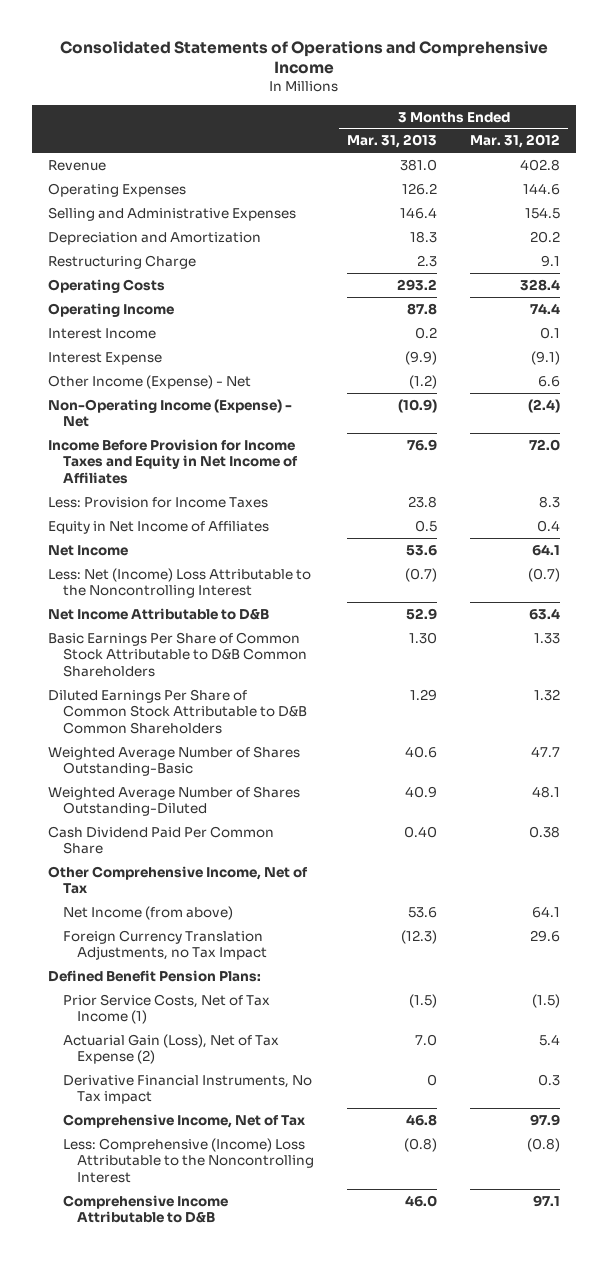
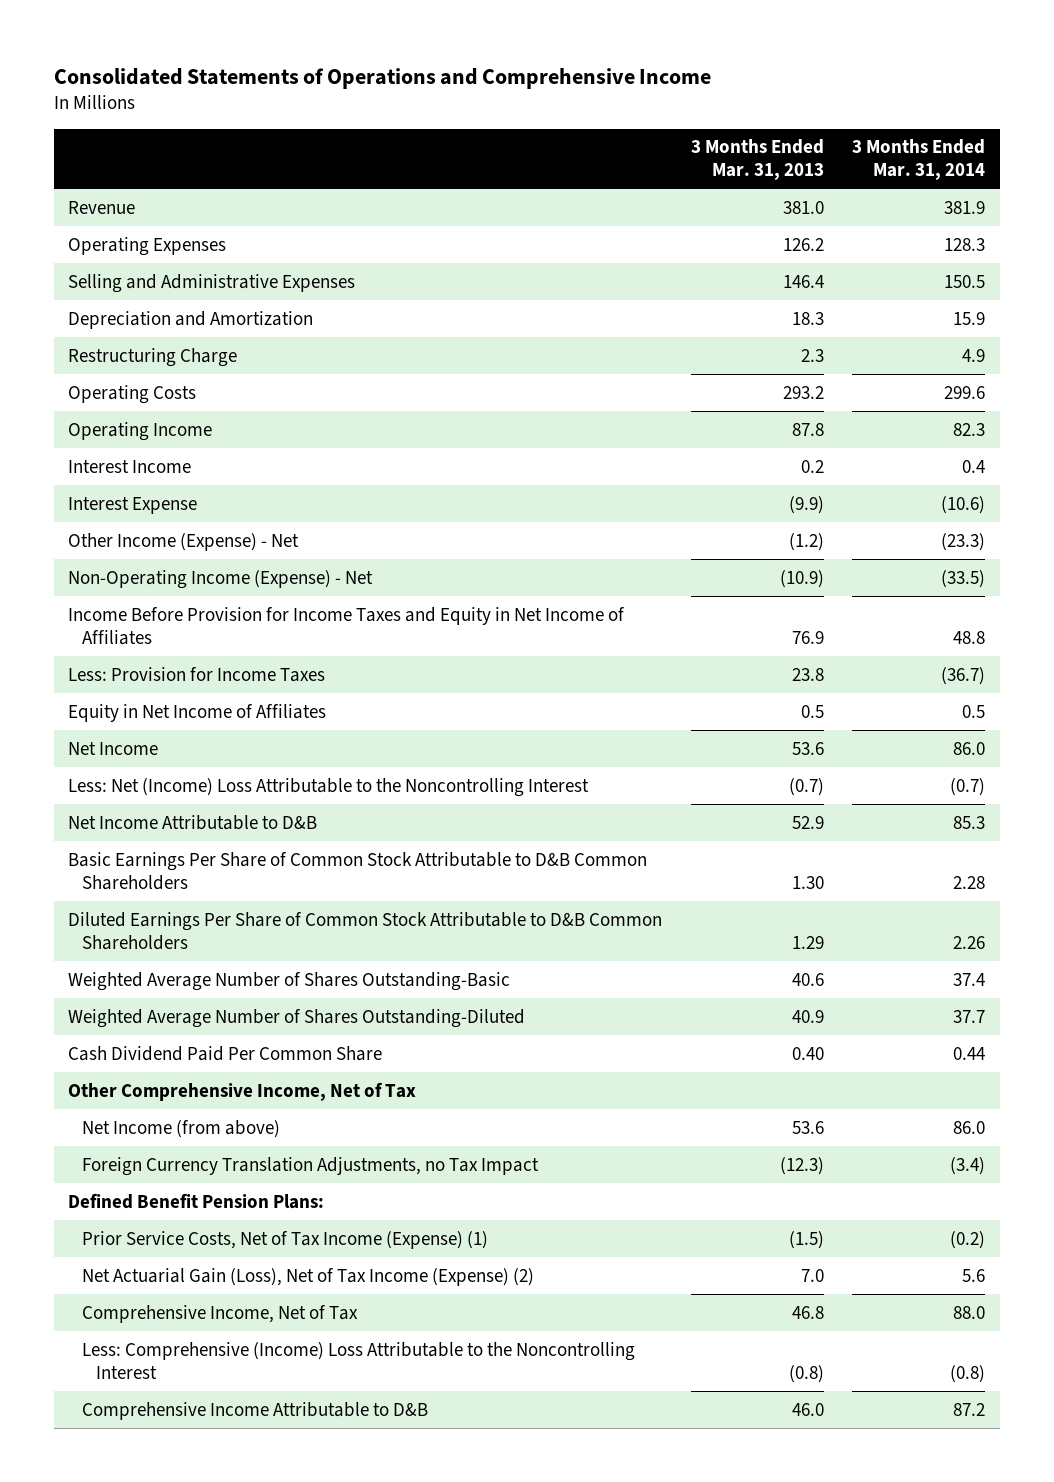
[470,134,561,149] Mar. 31, 2012 -> none
none -> [852,139,986,181] 3 Months Ended Mar. 31, 2014
[62,1074,312,1105] Derivative Financial Instruments, No Tax impact -> none
[62,993,270,1025] Prior Service Costs, Net of Tax Income (1) -> [81,1230,488,1249] Prior Service Costs, Net of Tax Income (Expense) (1)
[62,1033,279,1065] Actuarial Gain (Loss), Net of Tax Expense (2) -> [81,1267,534,1286] Net Actuarial Gain (Loss), Net of Tax Income (Expense) (2)

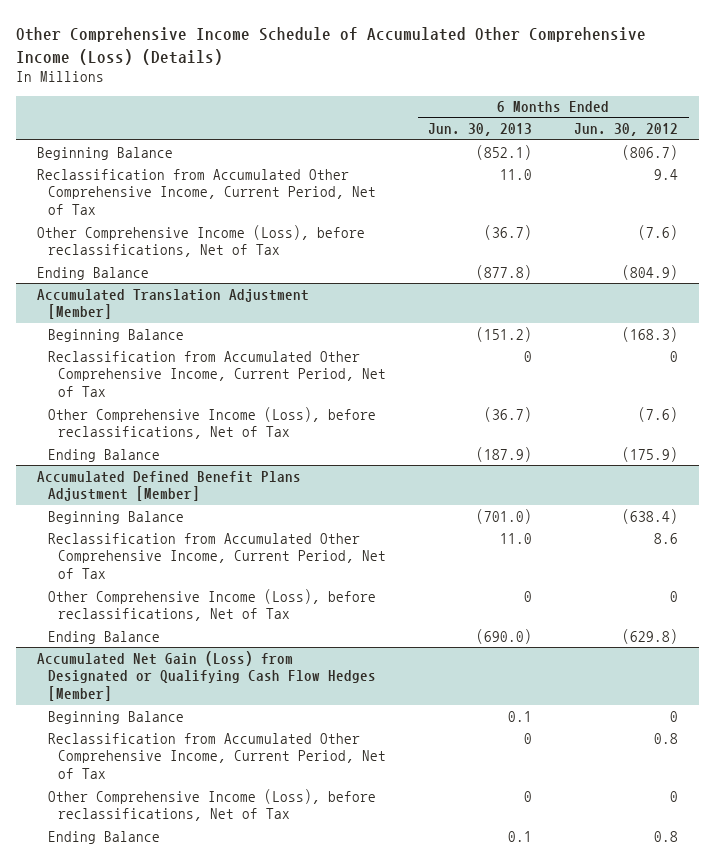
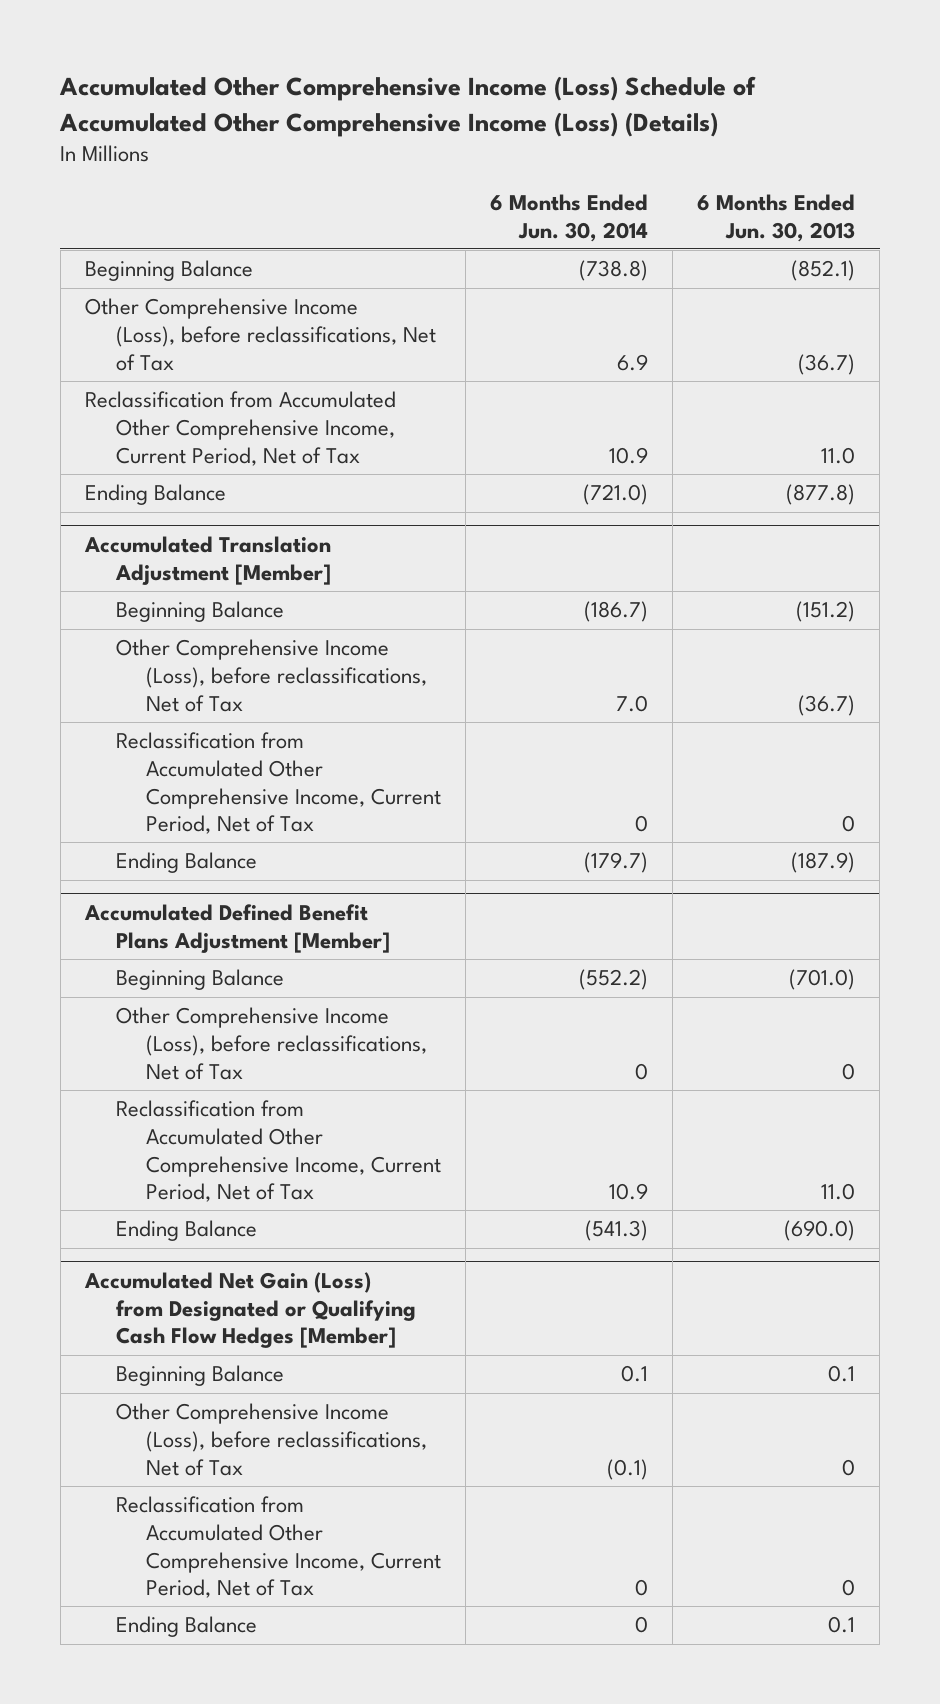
[16,26,647,65] Other Comprehensive Income Schedule of Accumulated Other Comprehensive Income (Loss) (Details) -> [59,76,757,137] Accumulated Other Comprehensive Income (Loss) Schedule of Accumulated Other Comprehensive Income (Loss) (Details)
[574,123,679,137] Jun. 30, 2012 -> none
none -> [490,193,649,242] 6 Months Ended Jun. 30, 2014
[37,168,376,216] Reclassification from Accumulated Other Comprehensive Income, Current Period, Net of Tax -> [84,391,396,466] Reclassification from Accumulated Other Comprehensive Income, Current Period, Net of Tax
[47,350,387,398] Reclassification from Accumulated Other Comprehensive Income, Current Period, Net of Tax -> [115,732,442,835] Reclassification from Accumulated Other Comprehensive Income, Current Period, Net of Tax
[47,532,387,580] Reclassification from Accumulated Other Comprehensive Income, Current Period, Net of Tax -> [115,1100,442,1203] Reclassification from Accumulated Other Comprehensive Income, Current Period, Net of Tax
[47,732,387,780] Reclassification from Accumulated Other Comprehensive Income, Current Period, Net of Tax -> [115,1496,442,1599] Reclassification from Accumulated Other Comprehensive Income, Current Period, Net of Tax

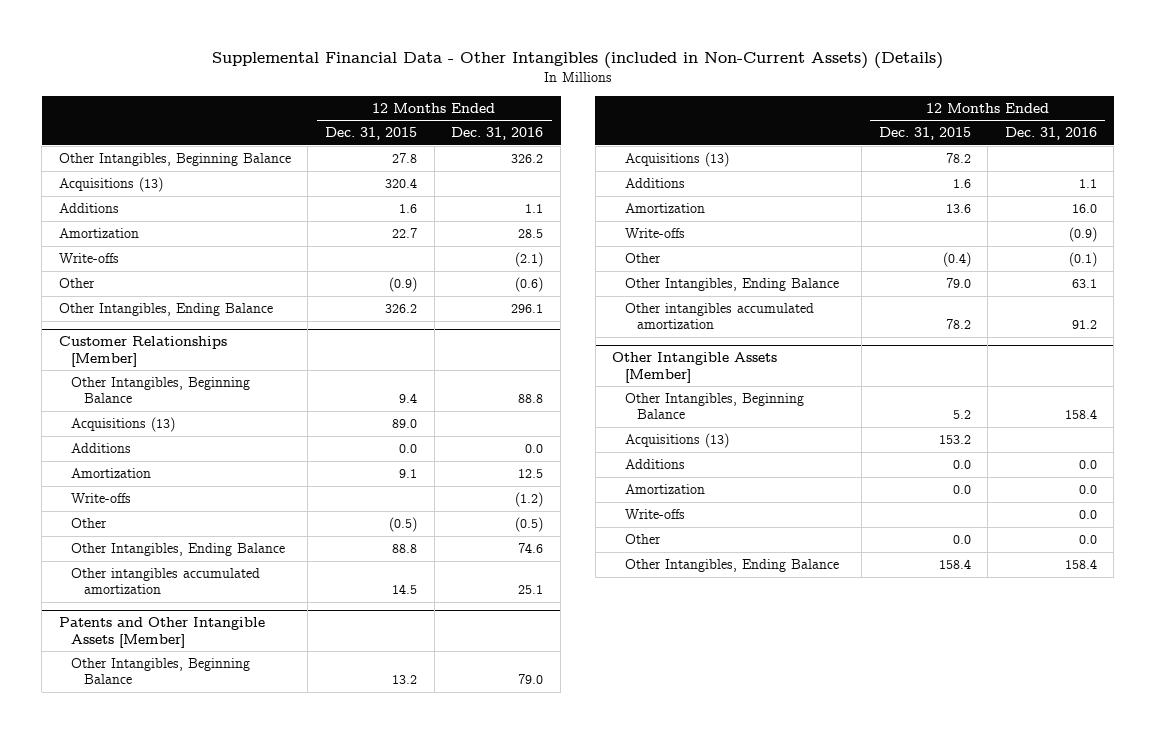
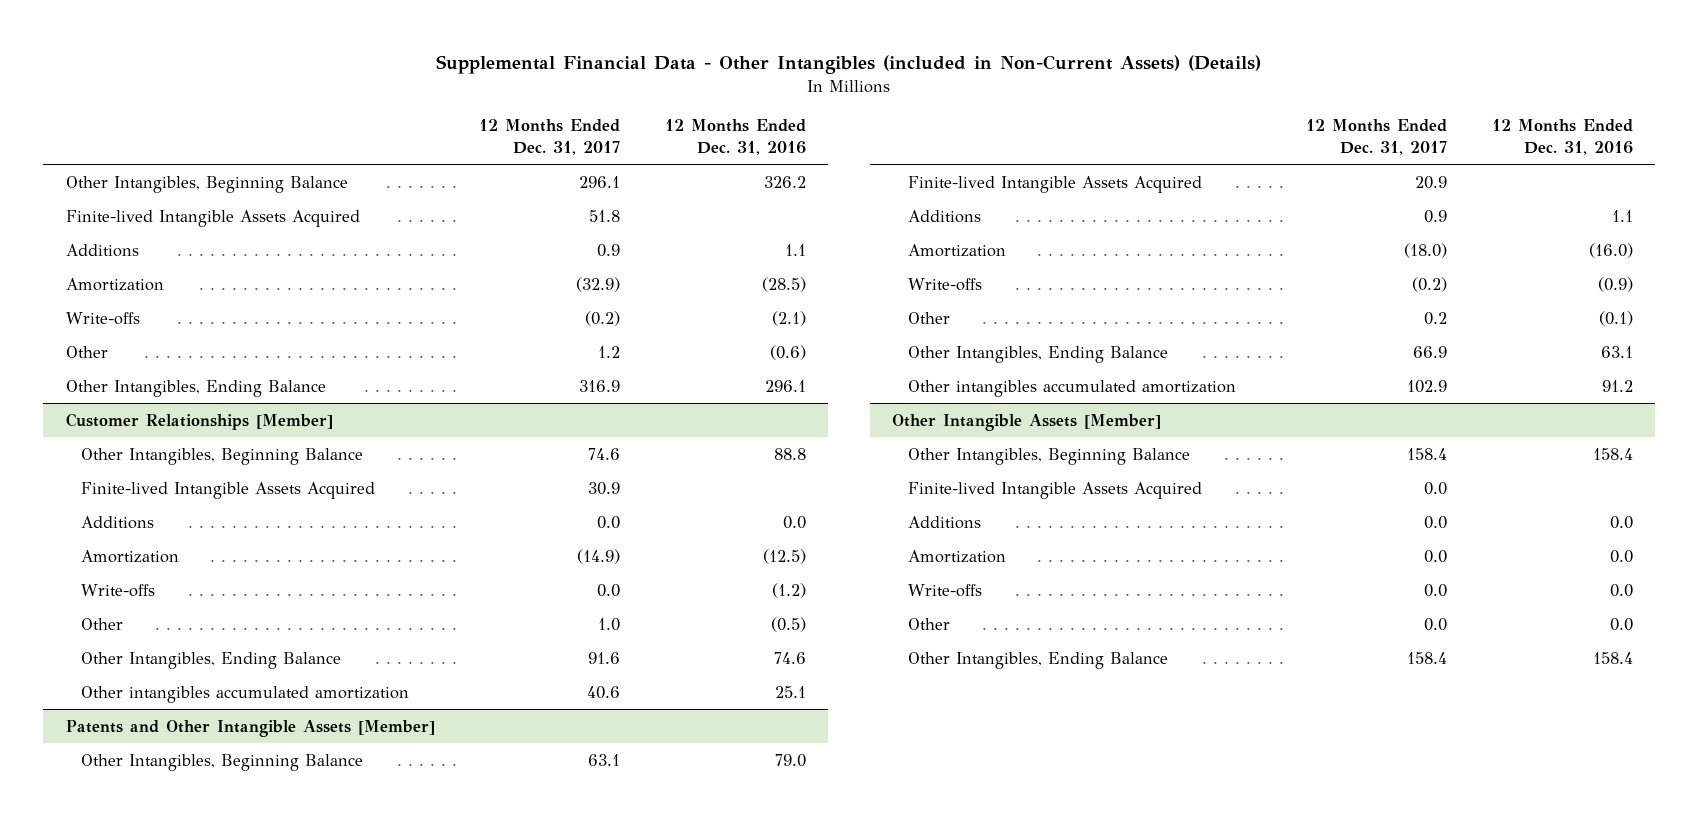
[325,127,418,141] Dec. 31, 2015 -> none
none -> [479,119,621,155] 12 Months Ended Dec. 31, 2017
[58,177,163,193] Acquisitions (13) -> none
none -> [65,209,360,227] Finite-lived Intangible Assets Acquired
[518,229,544,239] 28.5 -> [761,276,806,292] (28.5)
[71,417,176,433] Acquisitions (13) -> none
none -> [81,481,376,499] Finite-lived Intangible Assets Acquired
[518,469,544,479] 12.5 -> [762,548,806,564] (12.5)
[624,152,729,168] Acquisitions (13) -> none
none -> [908,175,1203,193] Finite-lived Intangible Assets Acquired
[1071,204,1097,214] 16.0 -> [1588,242,1633,258] (16.0)
[624,433,729,449] Acquisitions (13) -> none
none -> [908,481,1203,499] Finite-lived Intangible Assets Acquired

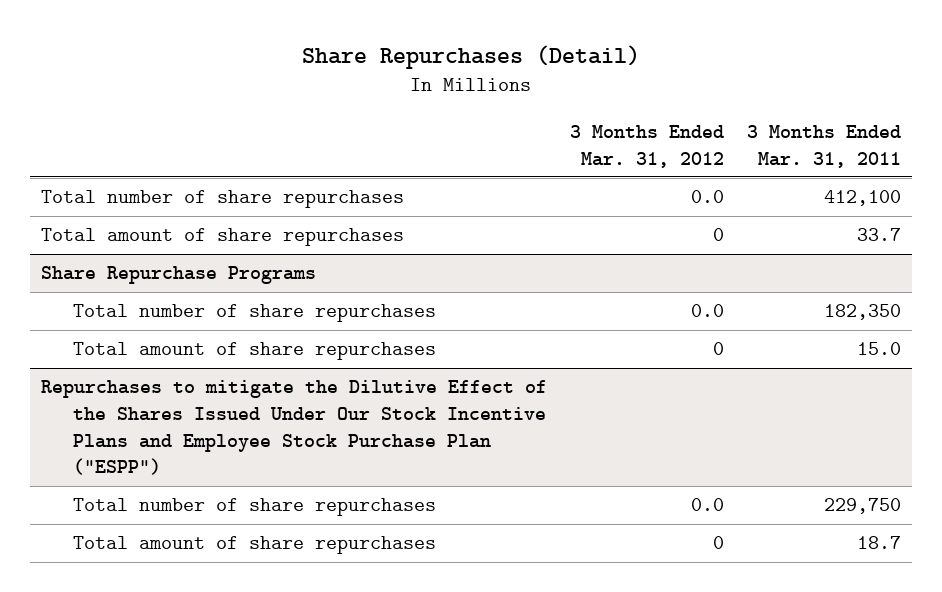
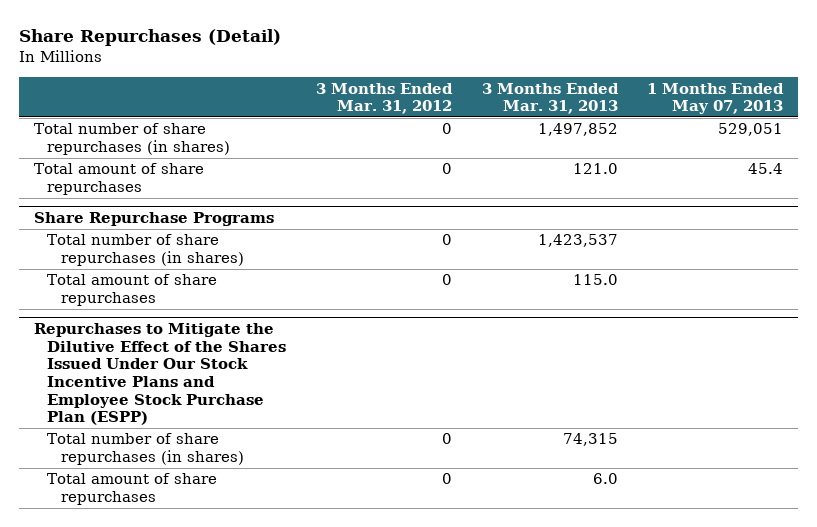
[746,124,901,168] 3 Months Ended Mar. 31, 2011 -> none
none -> [481,82,619,115] 3 Months Ended Mar. 31, 2013
none -> [647,82,785,115] 1 Months Ended May 07, 2013
[41,190,405,209] Total number of share repurchases -> [33,123,231,156] Total number of share repurchases (in shares)
[690,190,724,204] 0.0 -> [441,123,452,135] 0
[72,304,436,323] Total number of share repurchases -> [47,234,244,267] Total number of share repurchases (in shares)
[690,304,724,318] 0.0 -> [441,234,452,246] 0
[41,380,548,476] Repurchases to mitigate the Dilutive Effect of the Shares Issued Under Our Stock Incentive Plans and Employee Stock Purchase Plan ("ESPP") -> [33,323,287,426] Repurchases to Mitigate the Dilutive Effect of the Shares Issued Under Our Stock Incentive Plans and Employee Stock Purchase Plan (ESPP)
[72,498,436,517] Total number of share repurchases -> [47,433,244,466] Total number of share repurchases (in shares)
[690,498,724,512] 0.0 -> [441,433,452,445] 0

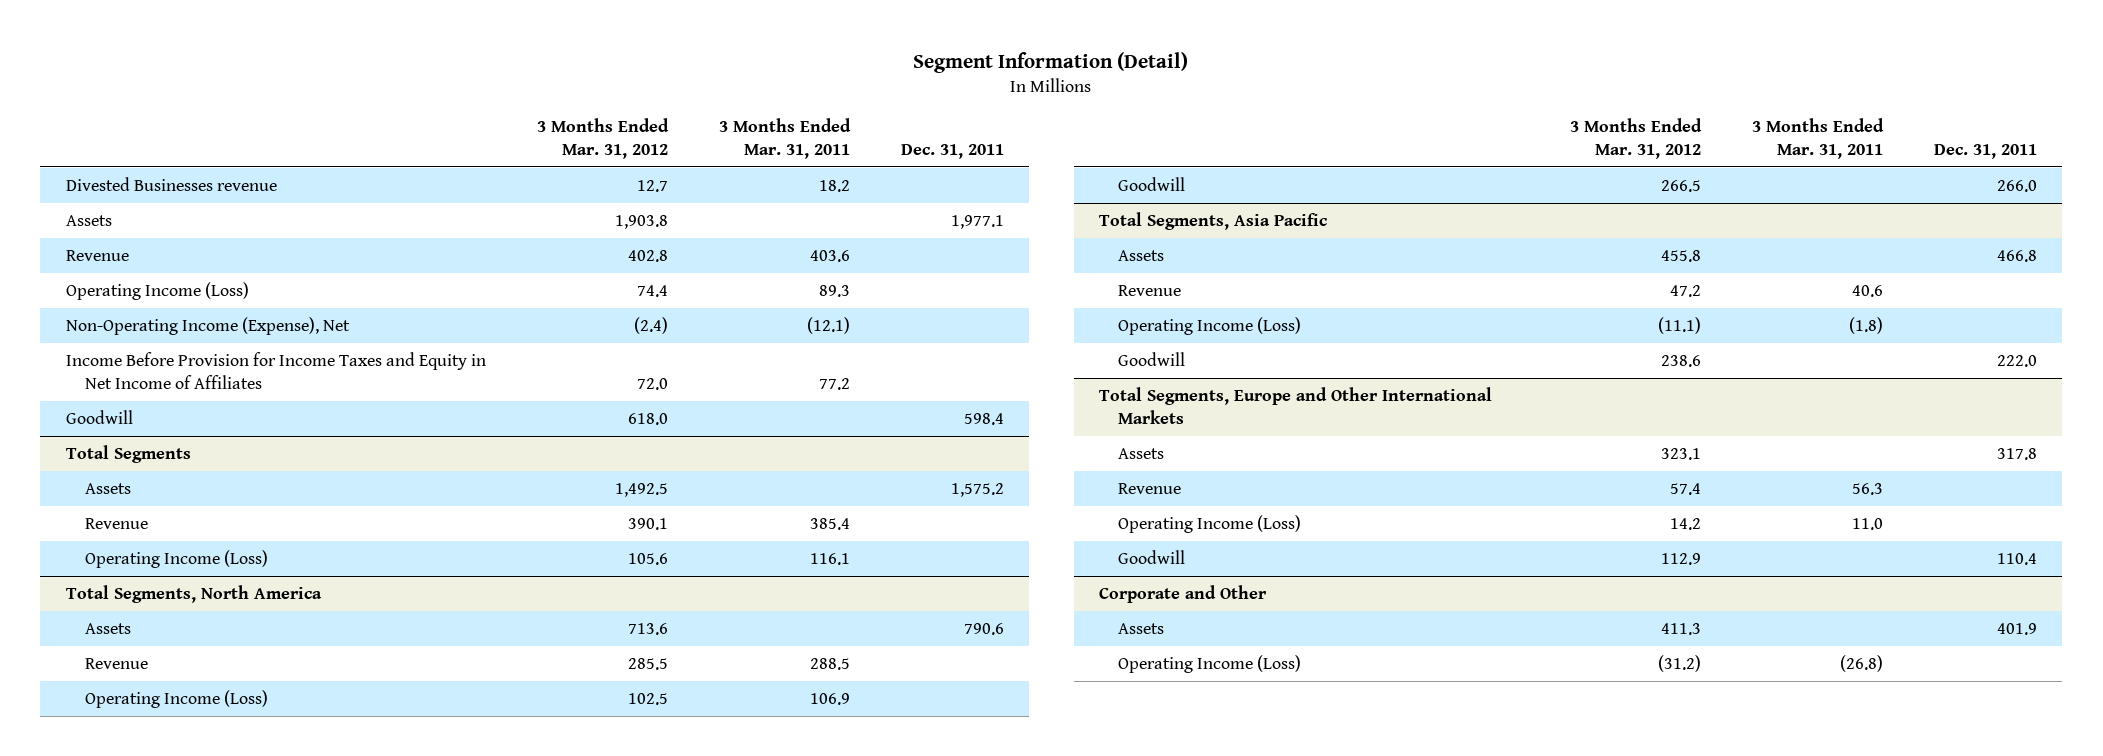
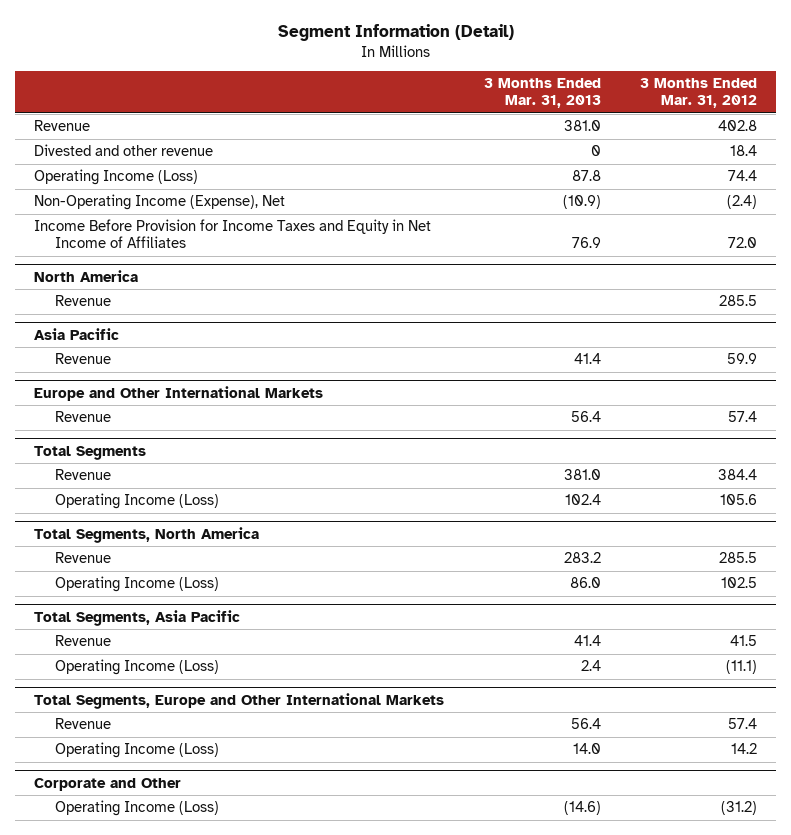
[718,118,851,160] 3 Months Ended Mar. 31, 2011 -> none
[900,144,1004,160] Dec. 31, 2011 -> none
none -> [483,78,601,109] 3 Months Ended Mar. 31, 2013
[65,176,277,191] Divested Businesses revenue -> none
[65,214,112,226] Assets -> none
none -> [34,144,214,157] Divested and other revenue
[65,409,133,424] Goodwill -> none
none -> [34,269,139,282] North America
none -> [54,295,111,307] Revenue
none -> [34,327,120,340] Asia Pacific
none -> [54,353,111,365] Revenue
none -> [34,385,324,401] Europe and Other International Markets
none -> [54,411,111,423] Revenue
[84,482,131,494] Assets -> none
[627,517,668,530] 390.1 -> [717,469,757,481] 384.4
[84,622,131,634] Assets -> none
[1118,176,1186,191] Goodwill -> none
[1118,249,1165,261] Assets -> none
[1669,284,1701,297] 47.2 -> [729,635,757,647] 41.5
[1118,351,1186,366] Goodwill -> none
[1118,447,1165,459] Assets -> none
[1118,549,1186,564] Goodwill -> none
[1118,622,1165,634] Assets -> none

